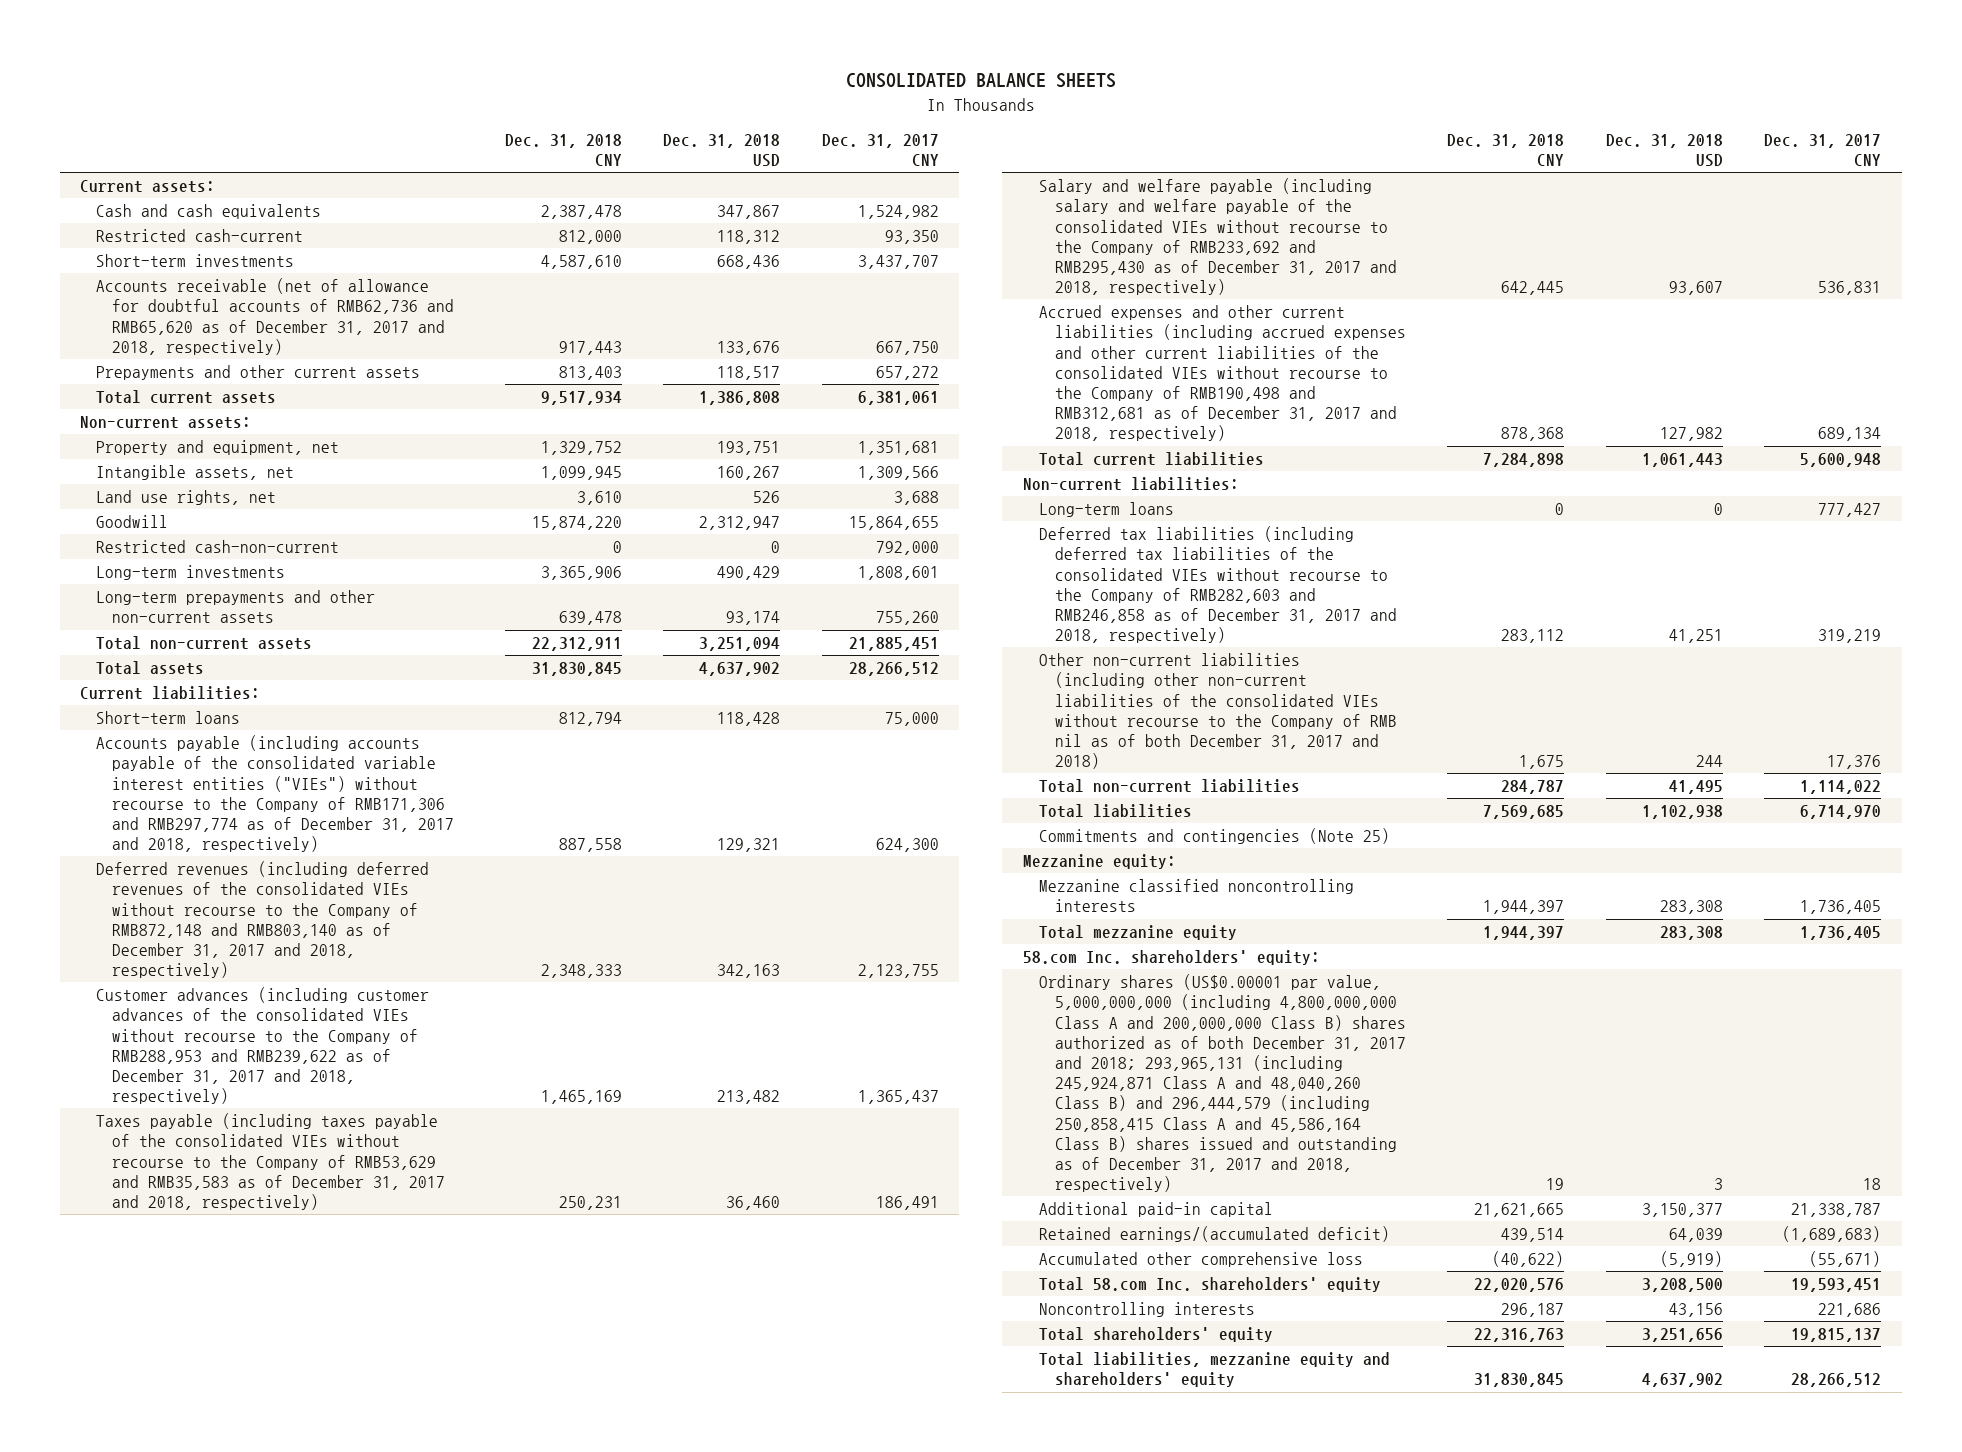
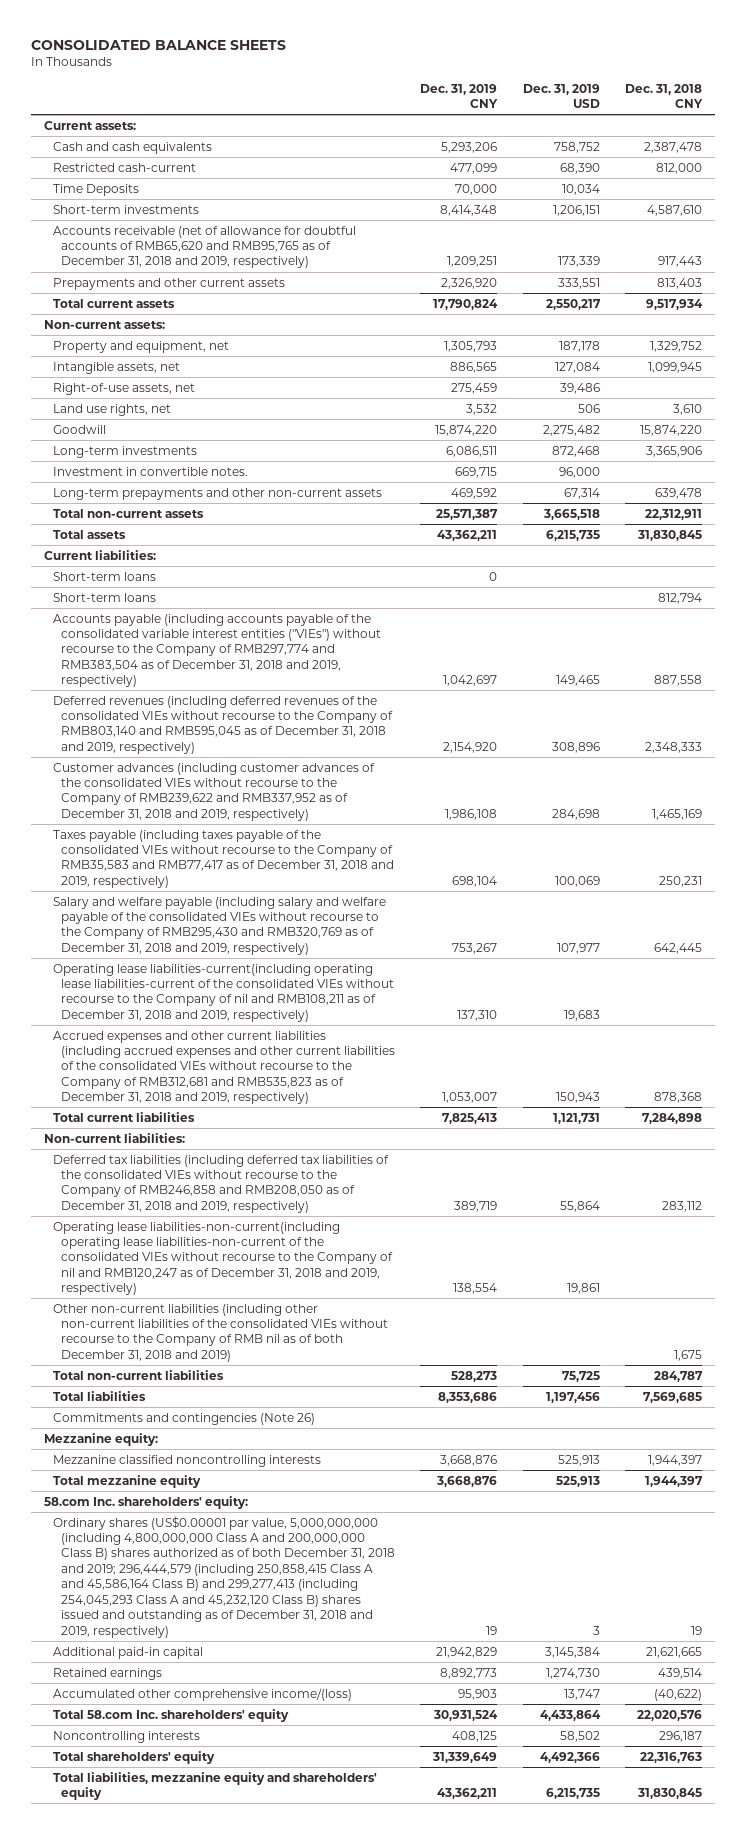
[663,133,781,168] Dec. 31, 2018 USD -> none
[821,133,939,167] Dec. 31, 2017 CNY -> none
none -> [420,83,499,109] Dec. 31, 2019 CNY
none -> [522,83,600,109] Dec. 31, 2019 USD
none -> [52,183,139,196] Time Deposits
[96,278,455,355] Accounts receivable (net of allowance for doubtful accounts of RMB62,736 and RMB65,620 as of December 31, 2017 and 2018, respectively) -> [52,225,356,269] Accounts receivable (net of allowance for doubtful accounts of RMB65,620 and RMB95,765 as of December 31, 2018 and 2019, respectively)
none -> [52,382,195,395] Right-of-use assets, net
[96,540,340,554] Restricted cash-non-current -> none
none -> [52,466,248,476] Investment in convertible notes.
none -> [52,571,156,581] Short-term loans
[96,735,455,853] Accounts payable (including accounts payable of the consolidated variable interest entities ("VIEs") without recourse to the Company of RMB171,306 and RMB297,774 as of December 31, 2017 and 2018, respectively) -> [52,613,382,688] Accounts payable (including accounts payable of the consolidated variable interest entities ("VIEs") without recourse to the Company of RMB297,774 and RMB383,504 as of December 31, 2018 and 2019, respectively)
[96,861,430,979] Deferred revenues (including deferred revenues of the consolidated VIEs without recourse to the Company of RMB872,148 and RMB803,140 as of December 31, 2017 and 2018, respectively) -> [52,695,394,754] Deferred revenues (including deferred revenues of the consolidated VIEs without recourse to the Company of RMB803,140 and RMB595,045 as of December 31, 2018 and 2019, respectively)
[96,987,430,1105] Customer advances (including customer advances of the consolidated VIEs without recourse to the Company of RMB288,953 and RMB239,622 as of December 31, 2017 and 2018, respectively) -> [52,762,375,821] Customer advances (including customer advances of the consolidated VIEs without recourse to the Company of RMB239,622 and RMB337,952 as of December 31, 2018 and 2019, respectively)
[96,1113,446,1211] Taxes payable (including taxes payable of the consolidated VIEs without recourse to the Company of RMB53,629 and RMB35,583 as of December 31, 2017 and 2018, respectively) -> [52,829,395,888] Taxes payable (including taxes payable of the consolidated VIEs without recourse to the Company of RMB35,583 and RMB77,417 as of December 31, 2018 and 2019, respectively)
[1038,178,1397,296] Salary and welfare payable (including salary and welfare payable of the consolidated VIEs without recourse to the Company of RMB233,692 and RMB295,430 as of December 31, 2017 and 2018, respectively) -> [52,896,386,955] Salary and welfare payable (including salary and welfare payable of the consolidated VIEs without recourse to the Company of RMB295,430 and RMB320,769 as of December 31, 2018 and 2019, respectively)
none -> [52,963,395,1022] Operating lease liabilities-current(including operating lease liabilities-current of the consolidated VIEs without recourse to the Company of nil and RMB108,211 as of December 31, 2018 and 2019, respectively)
[1038,305,1406,442] Accrued expenses and other current liabilities (including accrued expenses and other current liabilities of the consolidated VIEs without recourse to the Company of RMB190,498 and RMB312,681 as of December 31, 2017 and 2018, respectively) -> [52,1030,396,1105] Accrued expenses and other current liabilities (including accrued expenses and other current liabilities of the consolidated VIEs without recourse to the Company of RMB312,681 and RMB535,823 as of December 31, 2018 and 2019, respectively)
[1038,502,1174,518] Long-term loans -> none
[1038,526,1397,644] Deferred tax liabilities (including deferred tax liabilities of the consolidated VIEs without recourse to the Company of RMB282,603 and RMB246,858 as of December 31, 2017 and 2018, respectively) -> [52,1154,389,1213] Deferred tax liabilities (including deferred tax liabilities of the consolidated VIEs without recourse to the Company of RMB246,858 and RMB208,050 as of December 31, 2018 and 2019, respectively)
none -> [52,1221,394,1296] Operating lease liabilities-non-current(including operating lease liabilities-non-current of the consolidated VIEs without recourse to the Company of nil and RMB120,247 as of December 31, 2018 and 2019, respectively)
[1038,653,1397,770] Other non-current liabilities (including other non-current liabilities of the consolidated VIEs without recourse to the Company of RMB nil as of both December 31, 2017 and 2018) -> [52,1303,389,1362] Other non-current liabilities (including other non-current liabilities of the consolidated VIEs without recourse to the Company of RMB nil as of both December 31, 2018 and 2019)
[1038,828,1390,845] Commitments and contingencies (Note 25) -> [52,1412,315,1425] Commitments and contingencies (Note 26)
[1038,974,1406,1193] Ordinary shares (US$0.00001 par value, 5,000,000,000 (including 4,800,000,000 Class A and 200,000,000 Class B) shares authorized as of both December 31, 2017 and 2018; 293,965,131 (including 245,924,871 Class A and 48,040,260 Class B) and 296,444,579 (including 250,858,415 Class A and 45,586,164 Class B) shares issued and outstanding as of December 31, 2017 and 2018, respectively) -> [52,1515,396,1638] Ordinary shares (US$0.00001 par value, 5,000,000,000 (including 4,800,000,000 Class A and 200,000,000 Class B) shares authorized as of both December 31, 2018 and 2019; 296,444,579 (including 250,858,415 Class A and 45,586,164 Class B) and 299,277,413 (including 254,045,293 Class A and 45,232,120 Class B) shares issued and outstanding as of December 31, 2018 and 2019, respectively)
[1038,1226,1390,1243] Retained earnings/(accumulated deficit) -> [52,1667,162,1680] Retained earnings
[1038,1252,1363,1268] Accumulated other comprehensive loss -> [52,1687,352,1701] Accumulated other comprehensive income/(loss)

